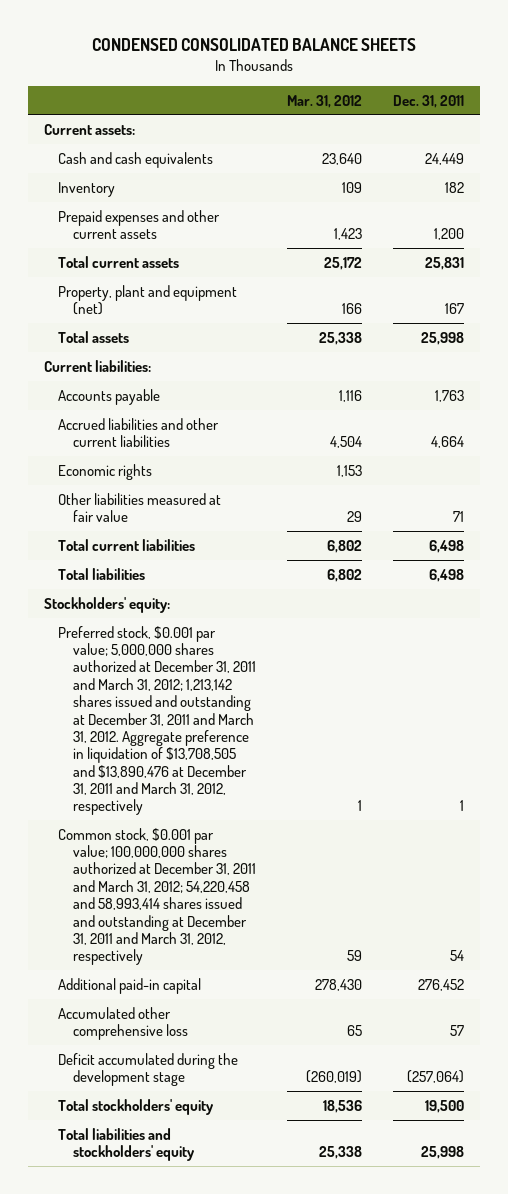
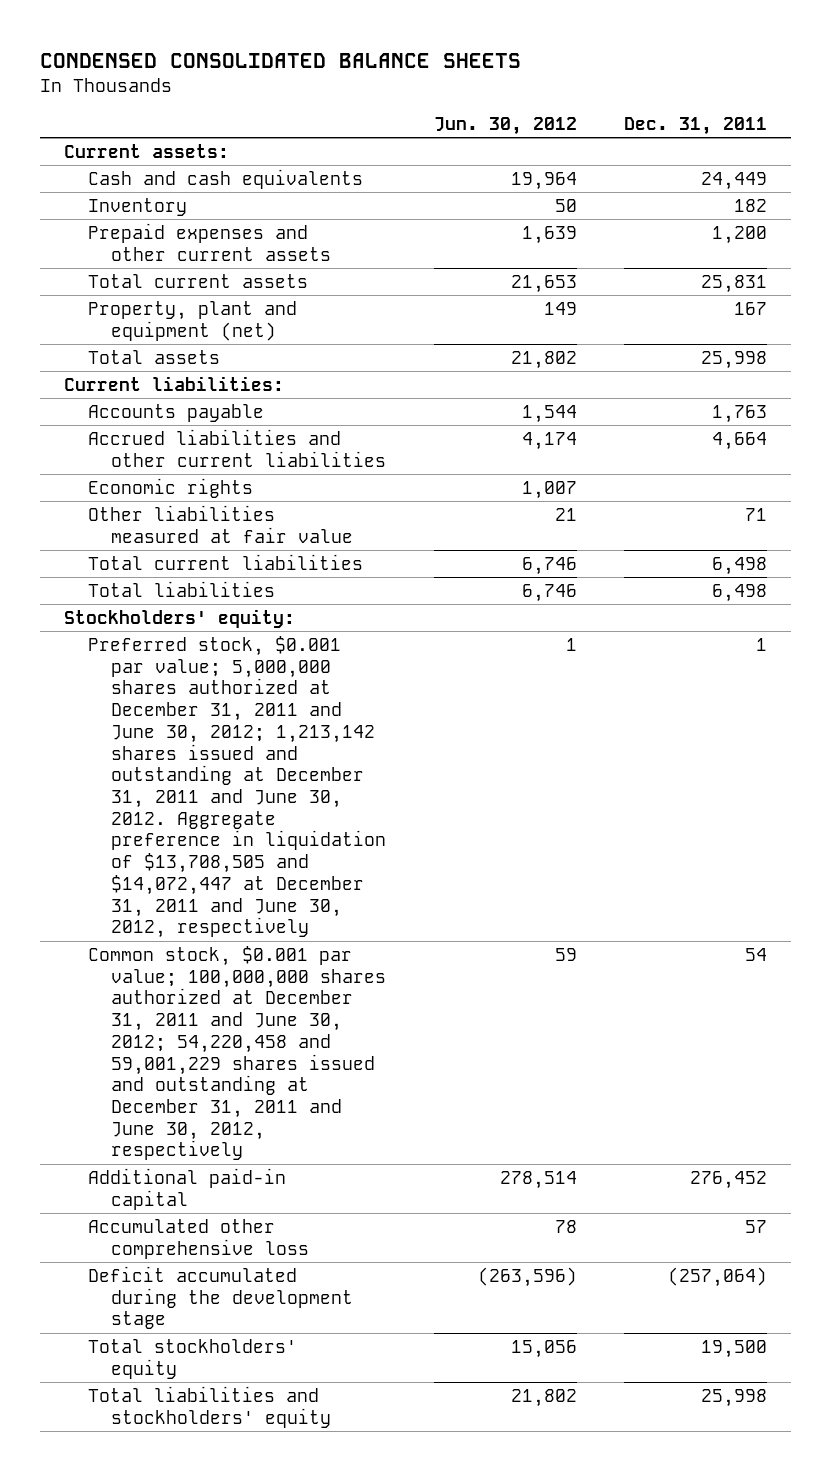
[287,94,363,108] Mar. 31, 2012 -> none
none -> [433,116,577,135] Jun. 30, 2012
[58,625,257,816] Preferred stock, $0.001 par value; 5,000,000 shares authorized at December 31, 2011 and March 31, 2012; 1,213,142 shares issued and outstanding at December 31, 2011 and March 31, 2012. Aggregate preference in liquidation of $13,708,505 and $13,890,476 at December 31, 2011 and March 31, 2012, respectively -> [87,635,387,939] Preferred stock, $0.001 par value; 5,000,000 shares authorized at December 31, 2011 and June 30, 2012; 1,213,142 shares issued and outstanding at December 31, 2011 and June 30, 2012. Aggregate preference in liquidation of $13,708,505 and $14,072,447 at December 31, 2011 and June 30, 2012, respectively
[58,827,257,966] Common stock, $0.001 par value; 100,000,000 shares authorized at December 31, 2011 and March 31, 2012; 54,220,458 and 58,993,414 shares issued and outstanding at December 31, 2011 and March 31, 2012, respectively -> [87,945,387,1161] Common stock, $0.001 par value; 100,000,000 shares authorized at December 31, 2011 and June 30, 2012; 54,220,458 and 59,001,229 shares issued and outstanding at December 31, 2011 and June 30, 2012, respectively

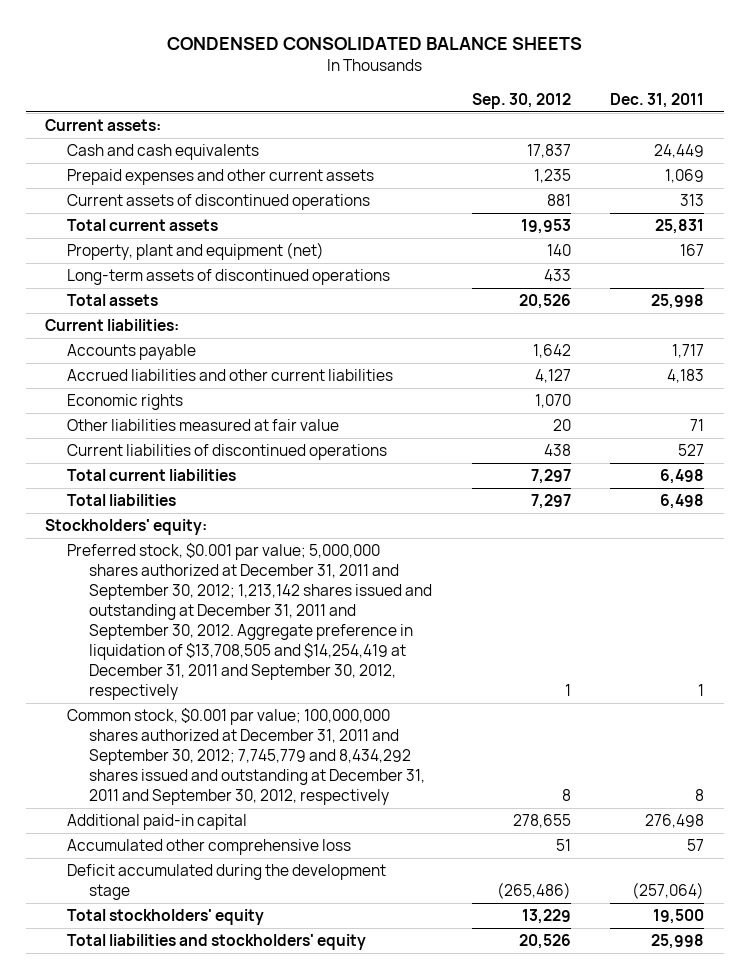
[433,116,577,135] Jun. 30, 2012 -> none
none -> [471,93,571,110] Sep. 30, 2012
[87,197,187,216] Inventory -> none
[712,225,768,244] 1,200 -> [665,169,705,184] 1,069
none -> [67,194,371,211] Current assets of discontinued operations
none -> [67,269,391,286] Long-term assets of discontinued operations
[712,404,768,423] 1,763 -> [672,344,705,359] 1,717
[712,431,768,450] 4,664 -> [667,369,705,384] 4,183
none -> [67,444,388,461] Current liabilities of discontinued operations
[87,635,387,939] Preferred stock, $0.001 par value; 5,000,000 shares authorized at December 31, 2011 and June 30, 2012; 1,213,142 shares issued and outstanding at December 31, 2011 and June 30, 2012. Aggregate preference in liquidation of $13,708,505 and $14,072,447 at December 31, 2011 and June 30, 2012, respectively -> [67,543,433,701] Preferred stock, $0.001 par value; 5,000,000 shares authorized at December 31, 2011 and September 30, 2012; 1,213,142 shares issued and outstanding at December 31, 2011 and September 30, 2012. Aggregate preference in liquidation of $13,708,505 and $14,254,419 at December 31, 2011 and September 30, 2012, respectively
[87,945,387,1161] Common stock, $0.001 par value; 100,000,000 shares authorized at December 31, 2011 and June 30, 2012; 54,220,458 and 59,001,229 shares issued and outstanding at December 31, 2011 and June 30, 2012, respectively -> [67,708,426,806] Common stock, $0.001 par value; 100,000,000 shares authorized at December 31, 2011 and September 30, 2012; 7,745,779 and 8,434,292 shares issued and outstanding at December 31, 2011 and September 30, 2012, respectively
[745,947,768,961] 54 -> [695,789,705,802] 8
[690,1170,768,1189] 276,452 -> [645,814,705,829] 276,498

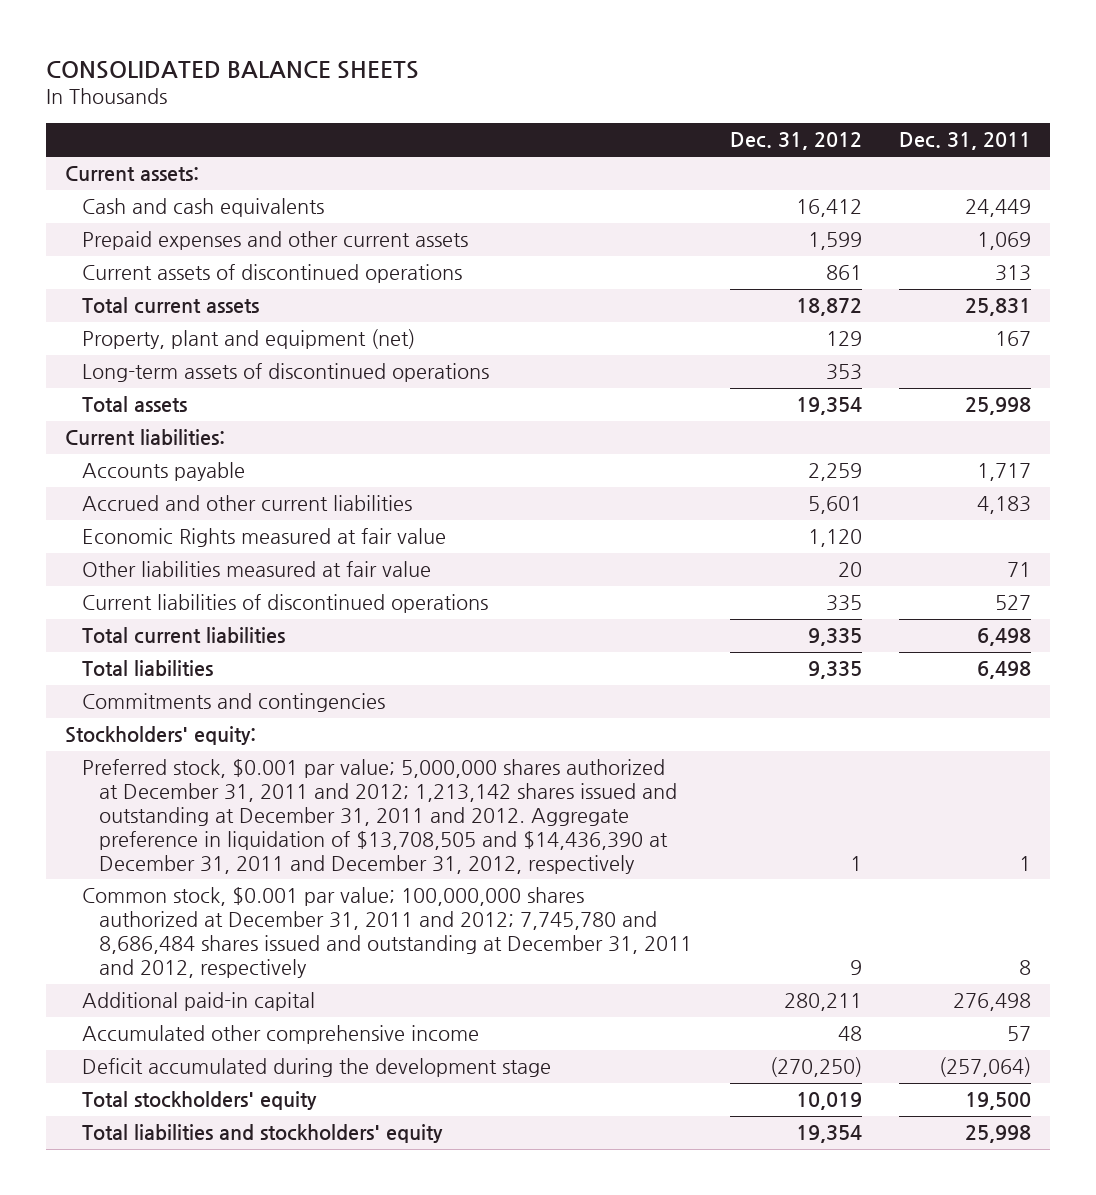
[166,36,582,50] CONDENSED CONSOLIDATED BALANCE SHEETS -> [46,60,420,79] CONSOLIDATED BALANCE SHEETS
[471,93,571,110] Sep. 30, 2012 -> none
none -> [729,132,862,151] Dec. 31, 2012
[67,369,394,382] Accrued liabilities and other current liabilities -> [81,495,412,512] Accrued and other current liabilities
[67,394,184,411] Economic rights -> [81,528,446,548] Economic Rights measured at fair value
none -> [81,693,385,713] Commitments and contingencies
[67,543,433,701] Preferred stock, $0.001 par value; 5,000,000 shares authorized at December 31, 2011 and September 30, 2012; 1,213,142 shares issued and outstanding at December 31, 2011 and September 30, 2012. Aggregate preference in liquidation of $13,708,505 and $14,254,419 at December 31, 2011 and September 30, 2012, respectively -> [81,759,678,874] Preferred stock, $0.001 par value; 5,000,000 shares authorized at December 31, 2011 and 2012; 1,213,142 shares issued and outstanding at December 31, 2011 and 2012. Aggregate preference in liquidation of $13,708,505 and $14,436,390 at December 31, 2011 and December 31, 2012, respectively
[67,708,426,806] Common stock, $0.001 par value; 100,000,000 shares authorized at December 31, 2011 and September 30, 2012; 7,745,779 and 8,434,292 shares issued and outstanding at December 31, 2011 and September 30, 2012, respectively -> [81,887,693,978] Common stock, $0.001 par value; 100,000,000 shares authorized at December 31, 2011 and 2012; 7,745,780 and 8,686,484 shares issued and outstanding at December 31, 2011 and 2012, respectively
[67,839,352,856] Accumulated other comprehensive loss -> [81,1025,479,1045] Accumulated other comprehensive income

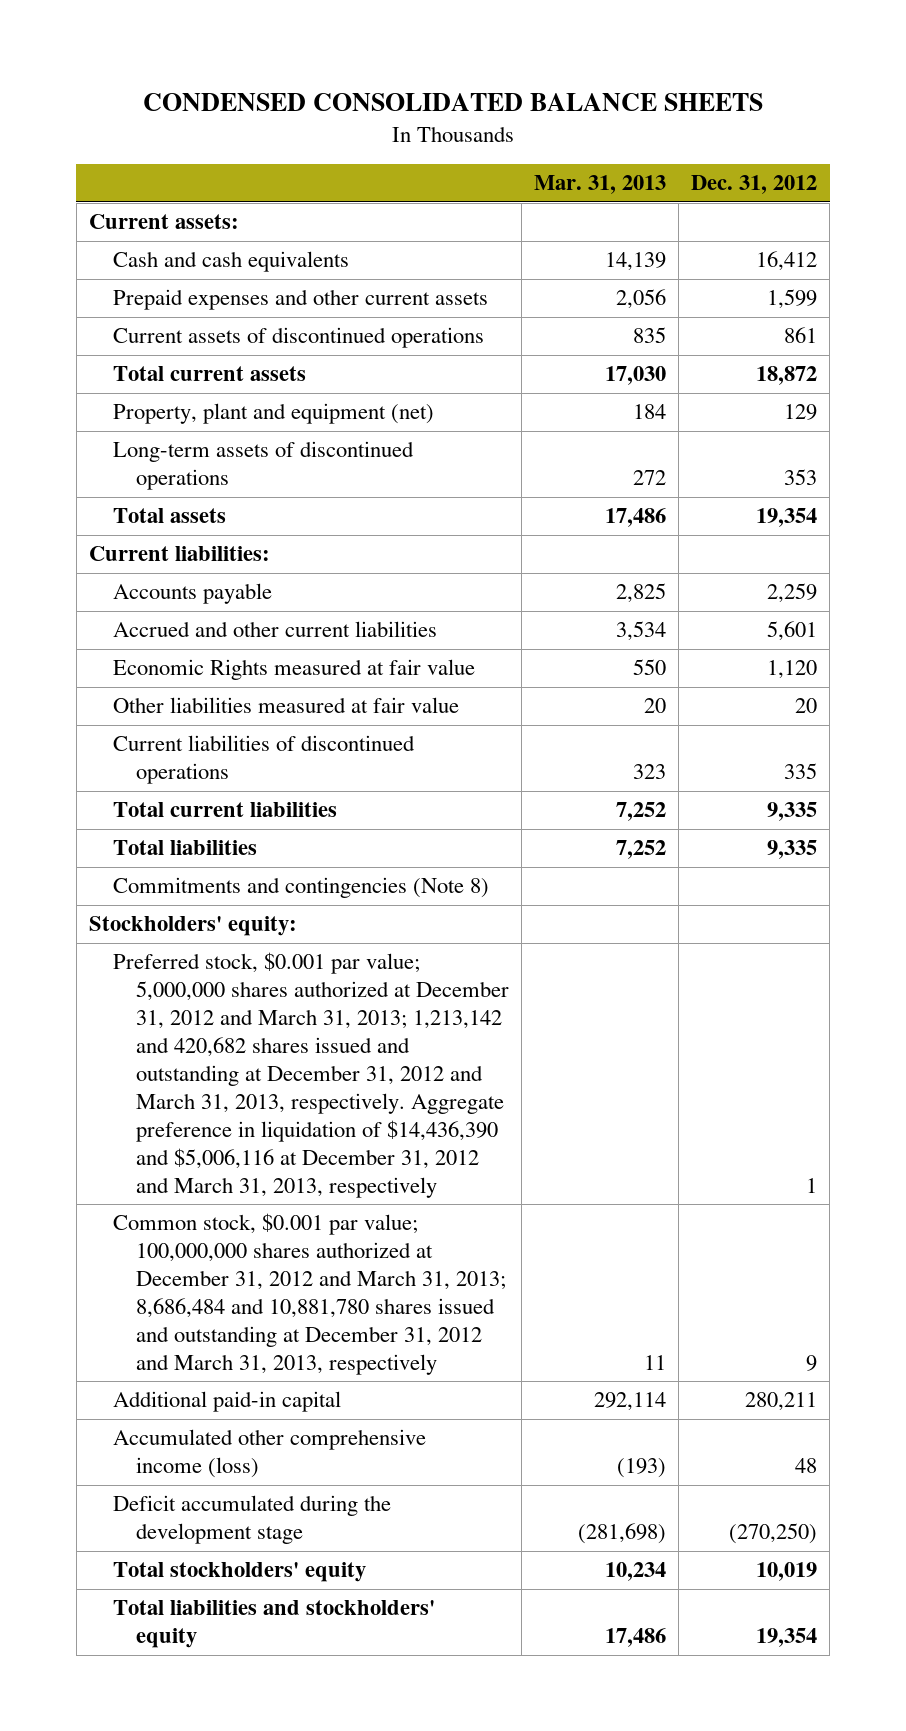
[46,60,420,79] CONSOLIDATED BALANCE SHEETS -> [142,93,763,112] CONDENSED CONSOLIDATED BALANCE SHEETS
[899,132,1032,151] Dec. 31, 2011 -> none
none -> [534,175,667,195] Mar. 31, 2013
[81,693,385,713] Commitments and contingencies -> [112,877,489,899] Commitments and contingencies (Note 8)
[81,759,678,874] Preferred stock, $0.001 par value; 5,000,000 shares authorized at December 31, 2011 and 2012; 1,213,142 shares issued and outstanding at December 31, 2011 and 2012. Aggregate preference in liquidation of $13,708,505 and $14,436,390 at December 31, 2011 and December 31, 2012, respectively -> [112,952,510,1198] Preferred stock, $0.001 par value; 5,000,000 shares authorized at December 31, 2012 and March 31, 2013; 1,213,142 and 420,682 shares issued and outstanding at December 31, 2012 and March 31, 2013, respectively. Aggregate preference in liquidation of $14,436,390 and $5,006,116 at December 31, 2012 and March 31, 2013, respectively
[81,887,693,978] Common stock, $0.001 par value; 100,000,000 shares authorized at December 31, 2011 and 2012; 7,745,780 and 8,686,484 shares issued and outstanding at December 31, 2011 and 2012, respectively -> [112,1213,507,1375] Common stock, $0.001 par value; 100,000,000 shares authorized at December 31, 2012 and March 31, 2013; 8,686,484 and 10,881,780 shares issued and outstanding at December 31, 2012 and March 31, 2013, respectively
[81,1025,479,1045] Accumulated other comprehensive income -> [112,1429,426,1479] Accumulated other comprehensive income (loss)

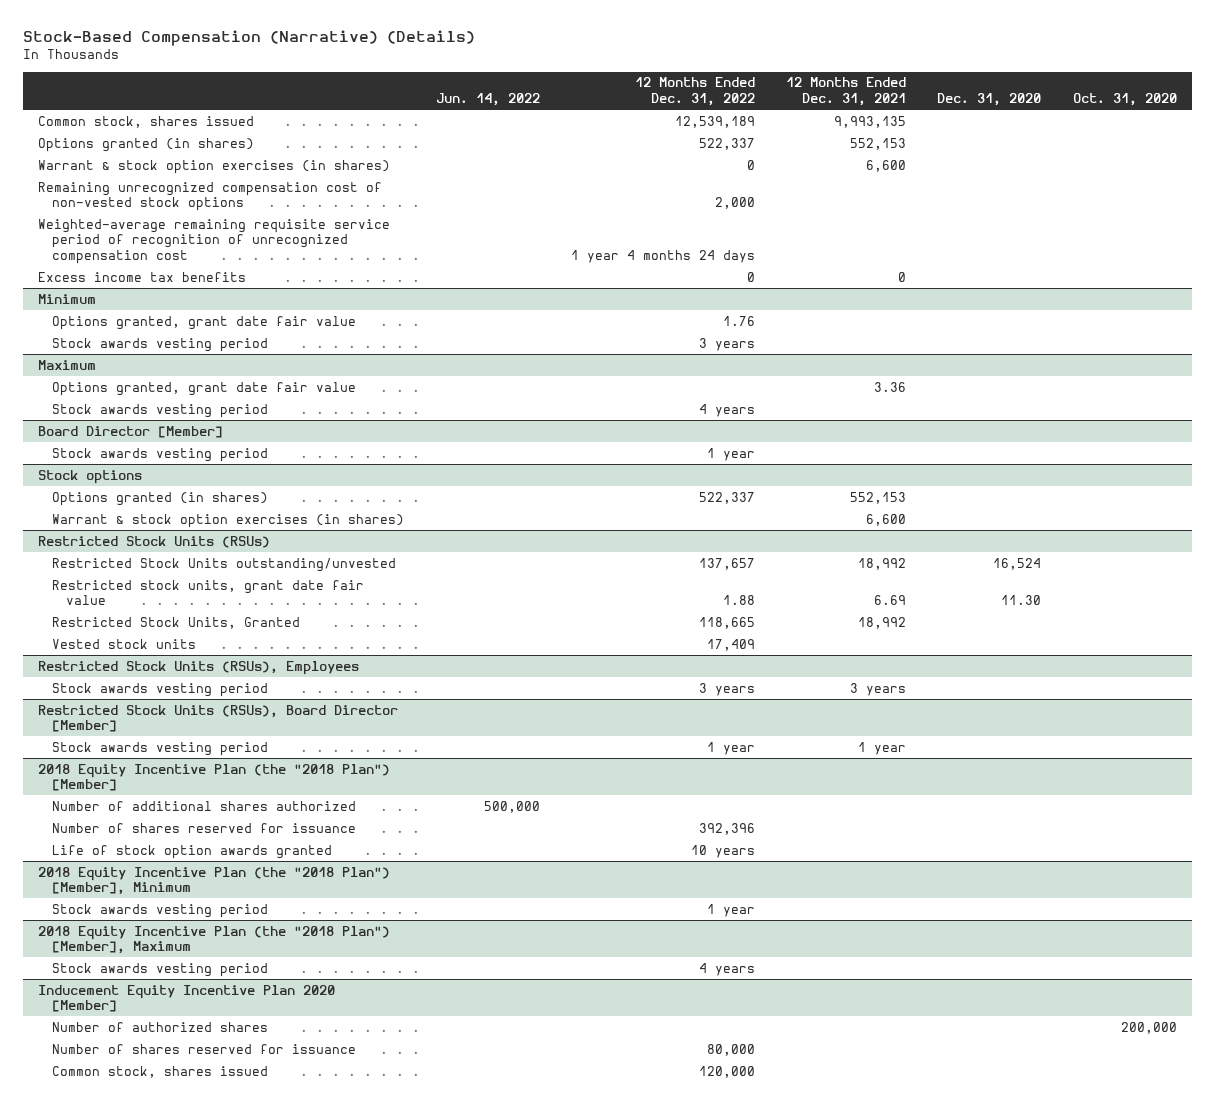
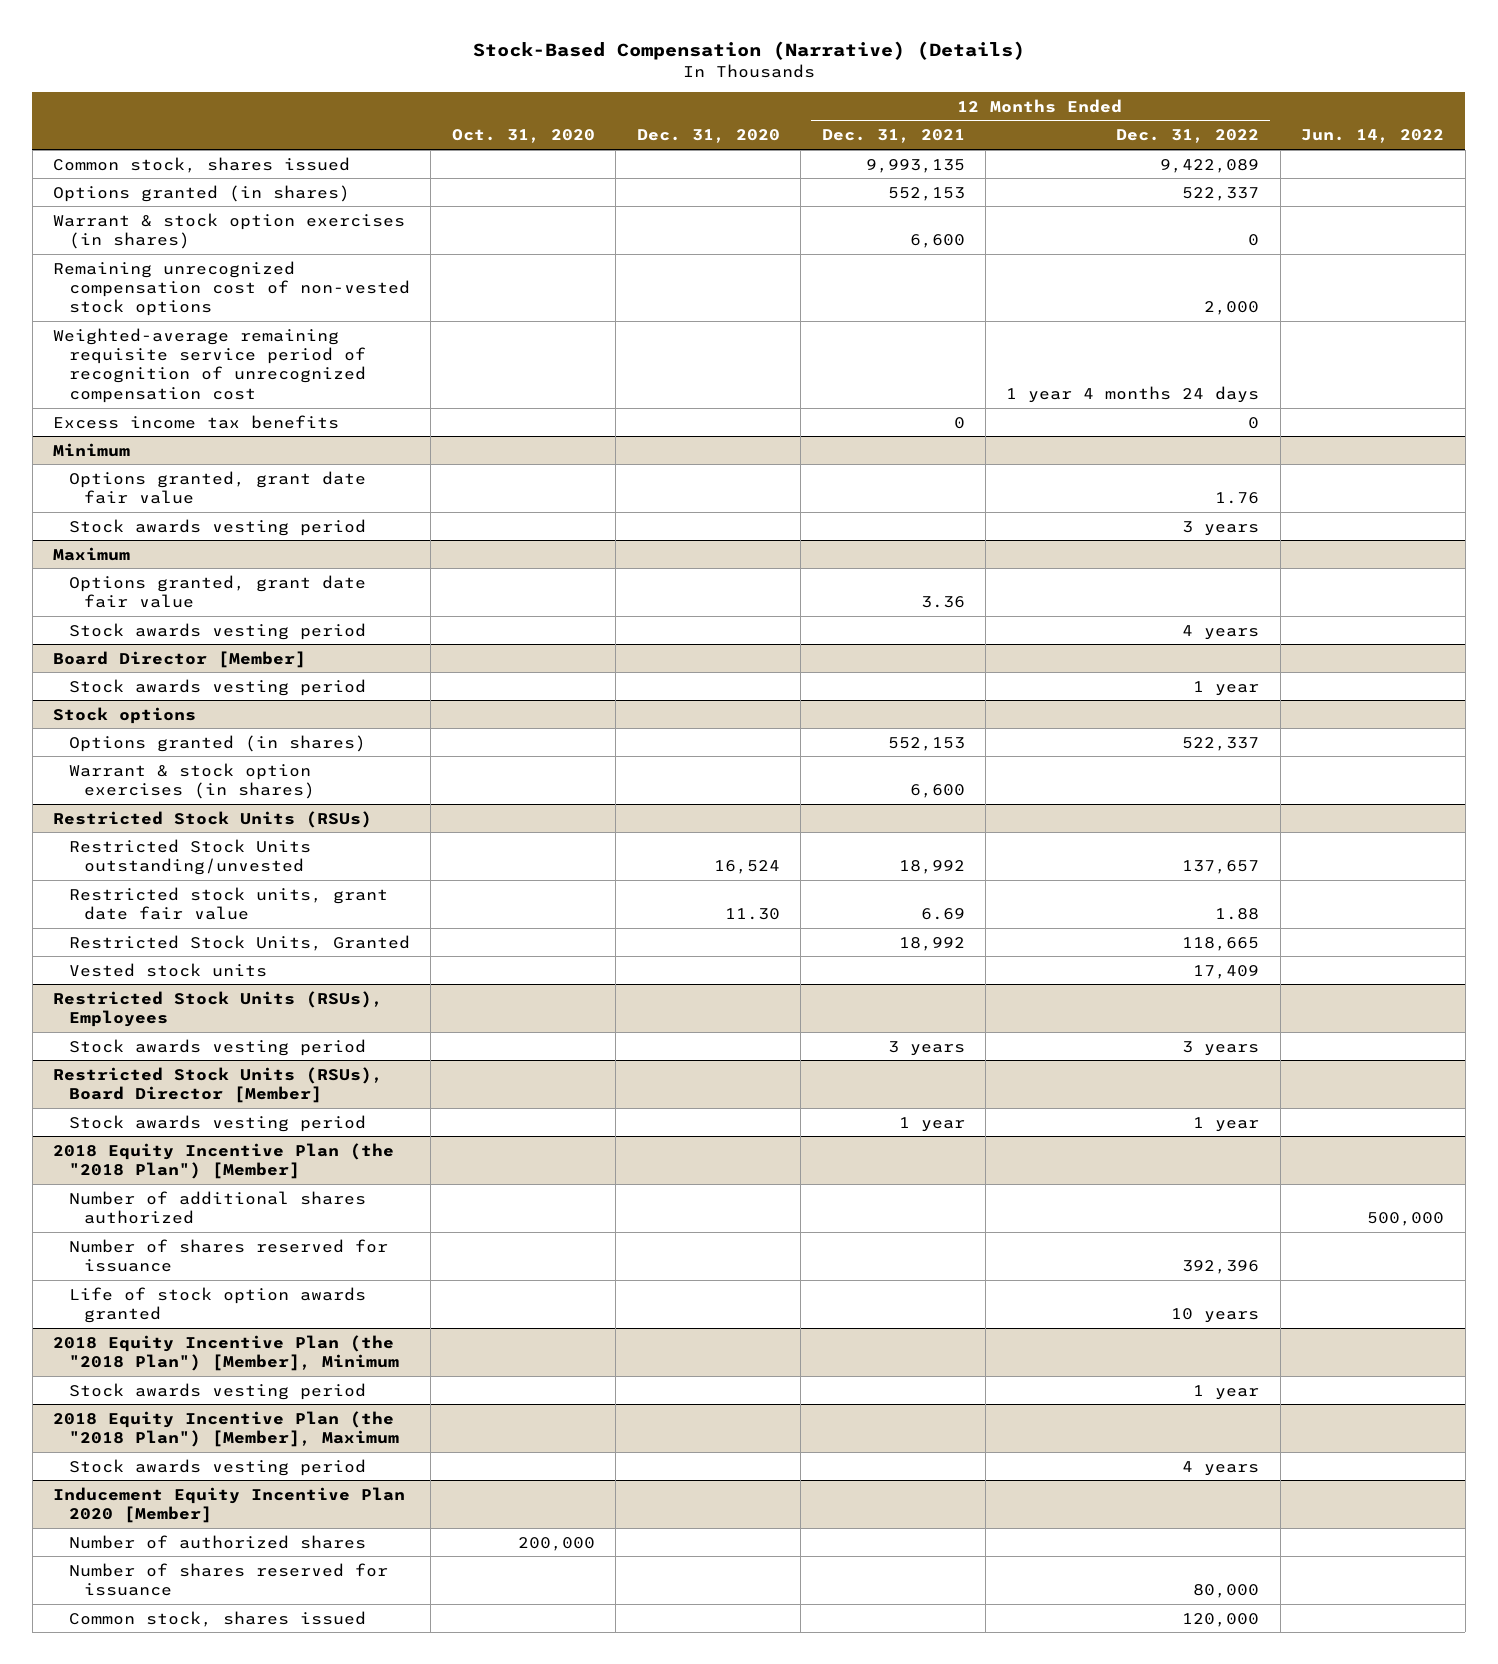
[674,115,755,128] 12,539,189 -> [1160,158,1260,173] 9,422,089

